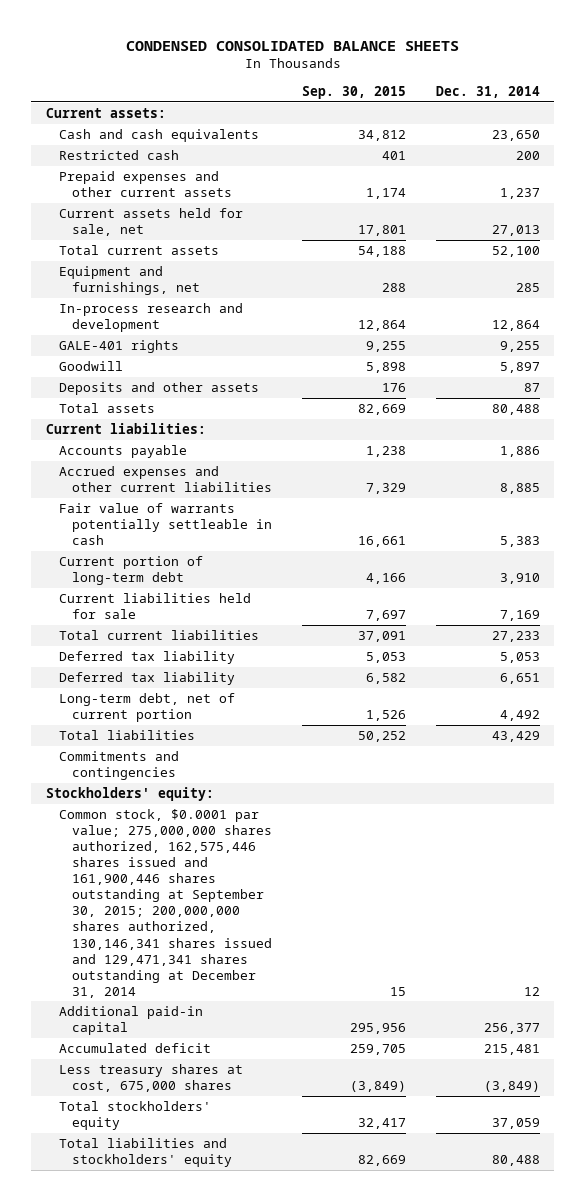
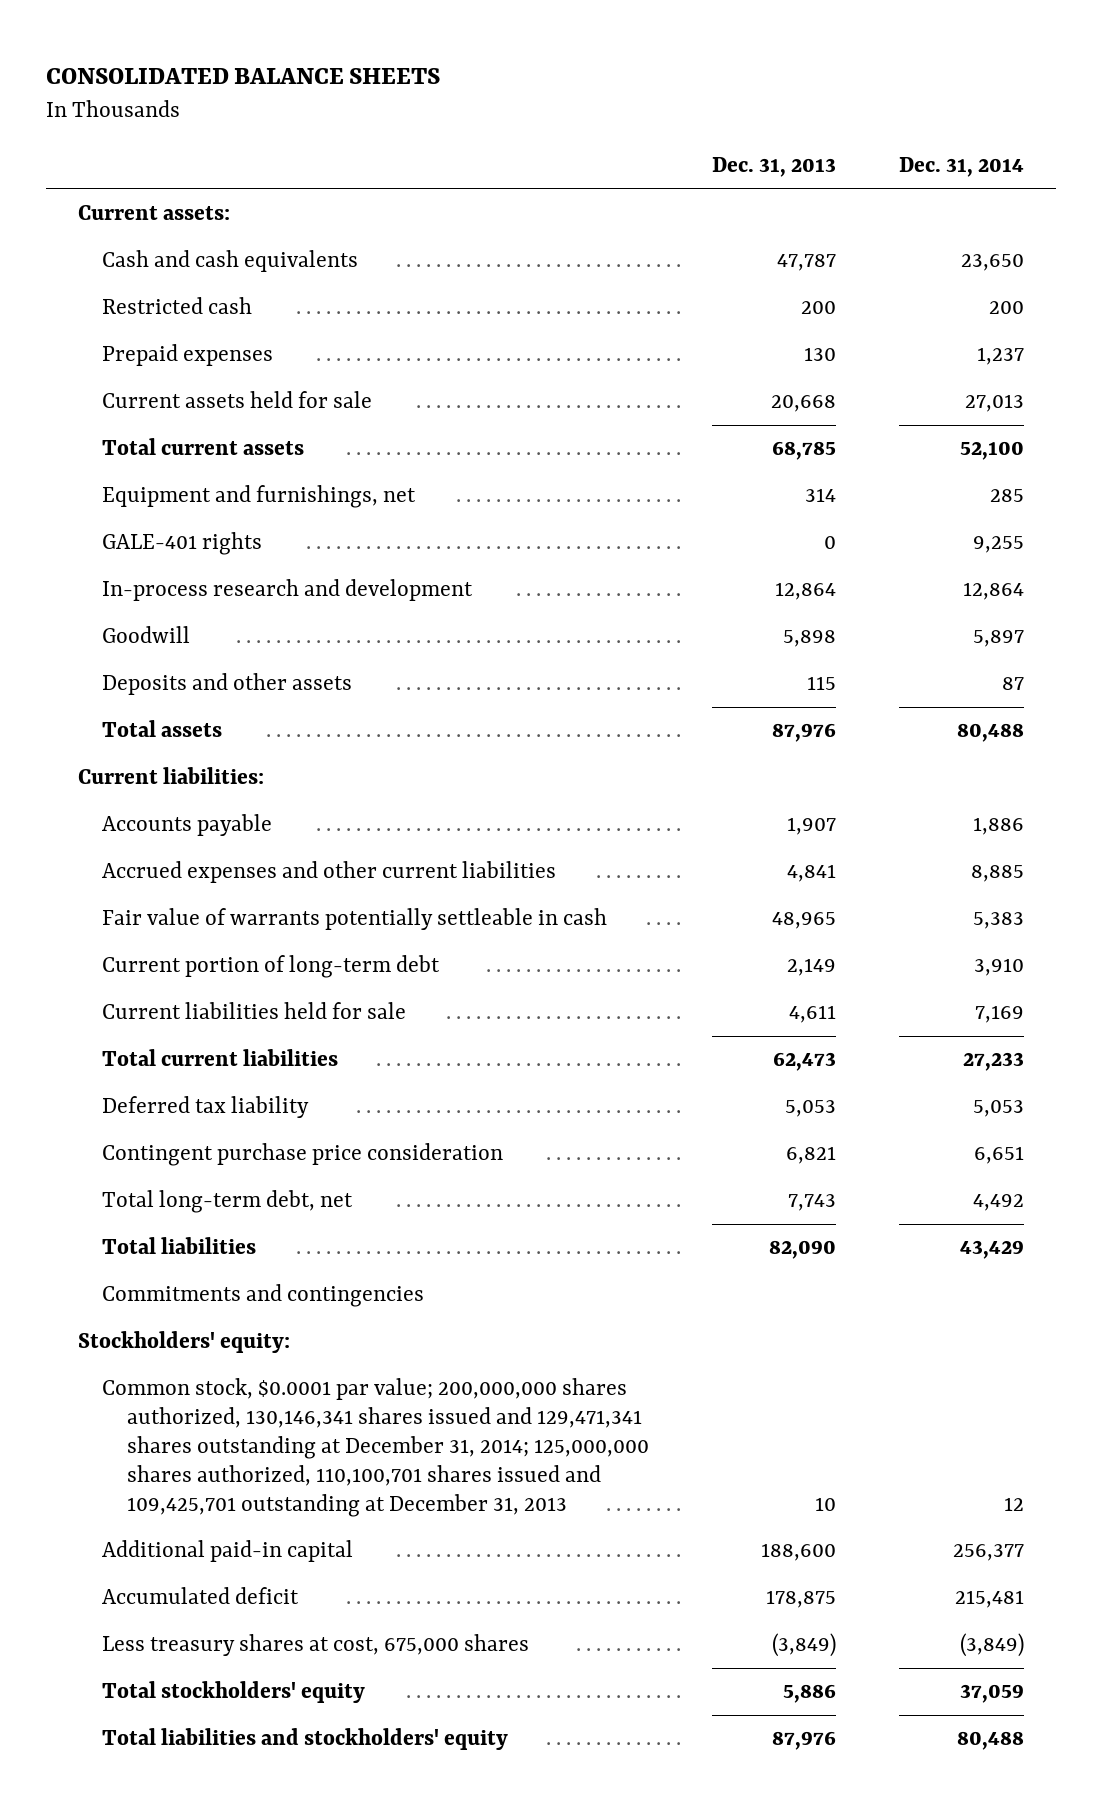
[125,40,459,51] CONDENSED CONSOLIDATED BALANCE SHEETS -> [46,68,441,85] CONSOLIDATED BALANCE SHEETS
[301,86,406,100] Sep. 30, 2015 -> none
none -> [712,157,837,178] Dec. 31, 2013
[58,171,233,198] Prepaid expenses and other current assets -> [102,344,274,367] Prepaid expenses
[58,208,243,237] Current assets held for sale, net -> [102,391,373,409] Current assets held for sale
[58,303,243,333] In-process research and development -> [102,579,474,602] In-process research and development
[58,672,235,686] Deferred tax liability -> [102,1143,504,1167] Contingent purchase price consideration
[58,693,235,723] Long-term debt, net of current portion -> [102,1190,354,1214] Total long-term debt, net
[58,809,273,998] Common stock, $0.0001 par value; 275,000,000 shares authorized, 162,575,446 shares issued and 161,900,446 shares outstanding at September 30, 2015; 200,000,000 shares authorized, 130,146,341 shares issued and 129,471,341 shares outstanding at December 31, 2014 -> [102,1378,650,1517] Common stock, $0.0001 par value; 200,000,000 shares authorized, 130,146,341 shares issued and 129,471,341 shares outstanding at December 31, 2014; 125,000,000 shares authorized, 110,100,701 shares issued and 109,425,701 outstanding at December 31, 2013

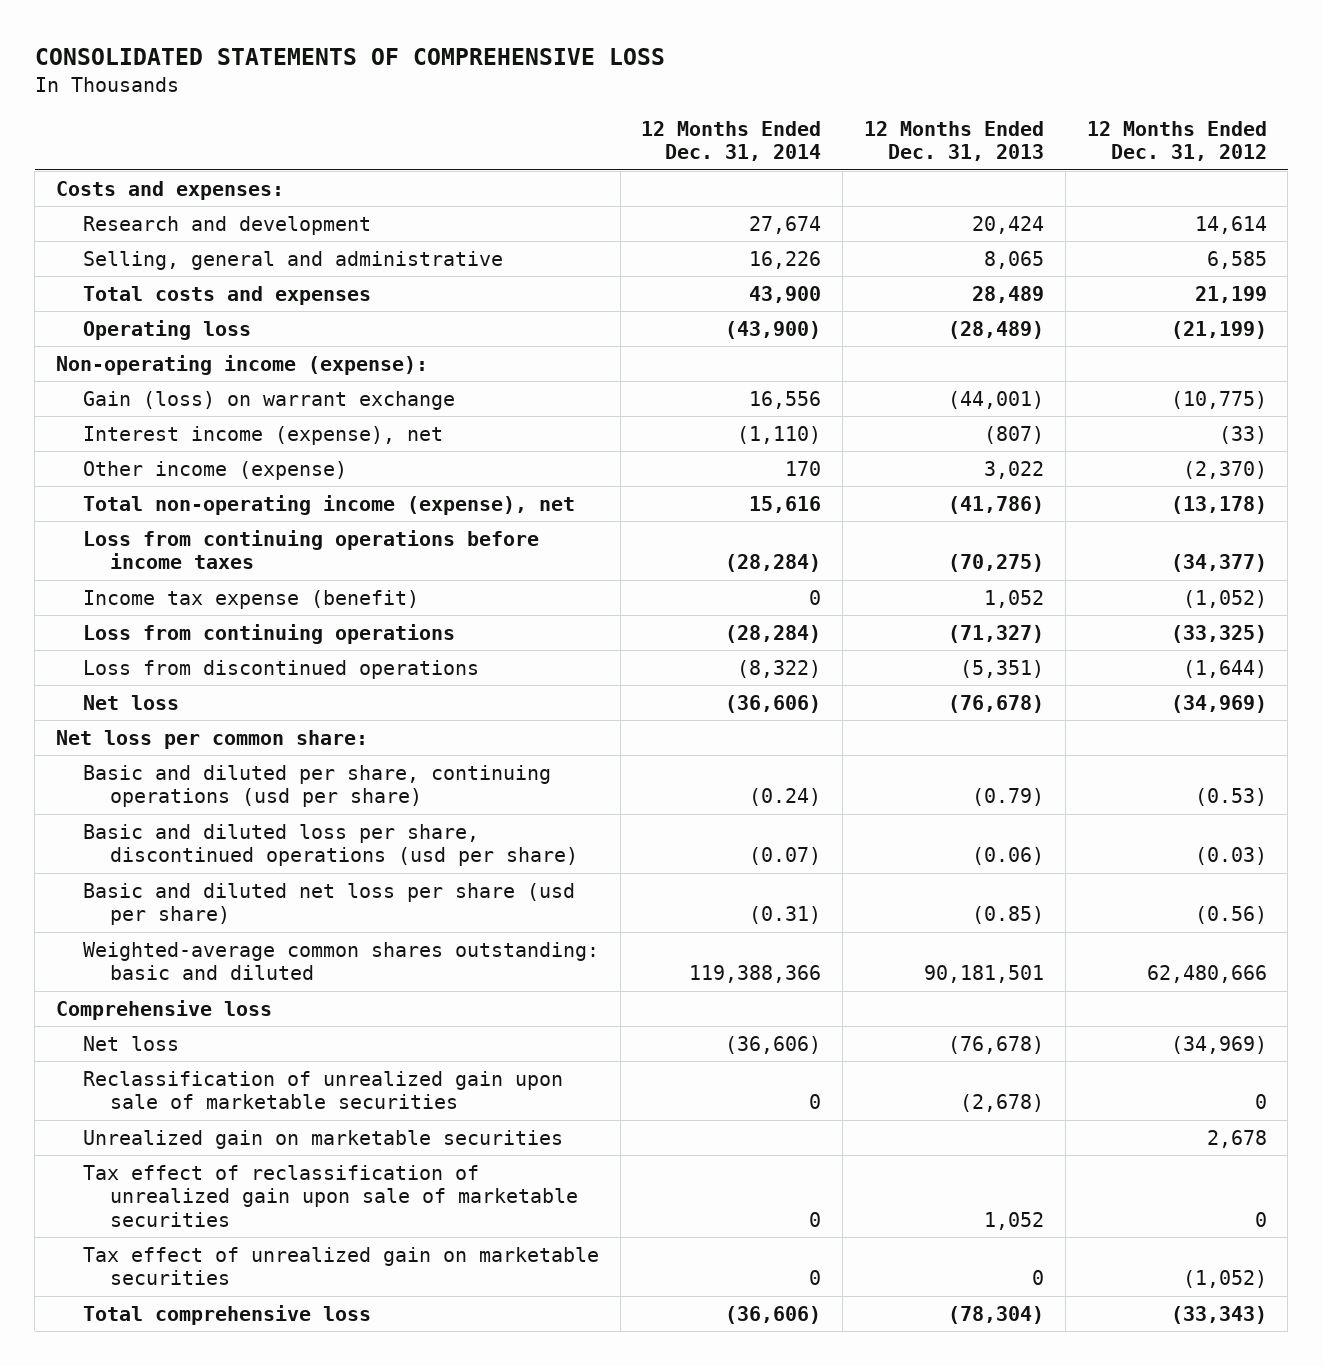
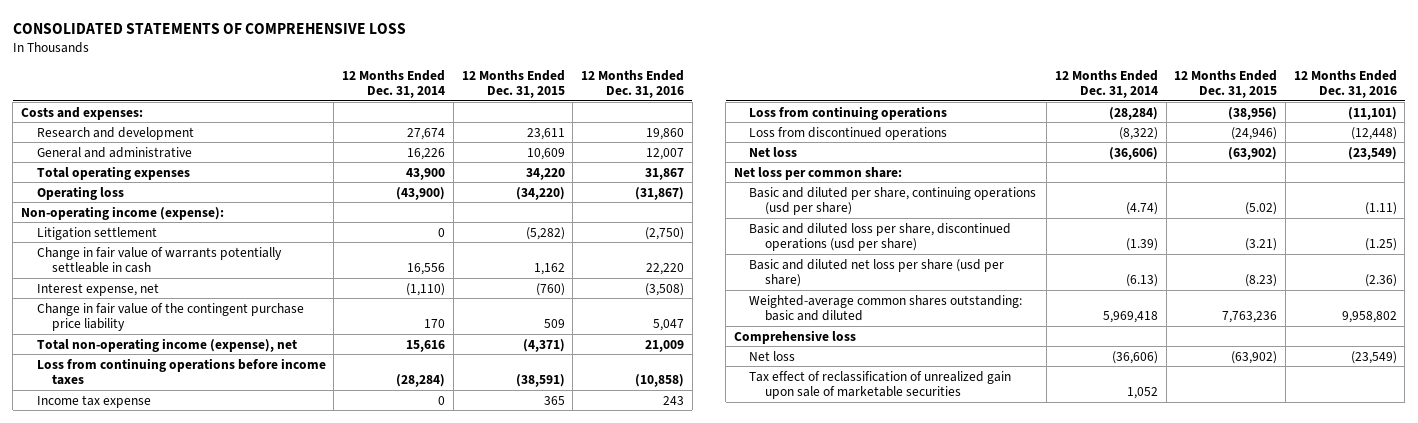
[863,120,1044,162] 12 Months Ended Dec. 31, 2013 -> none
[1086,120,1267,162] 12 Months Ended Dec. 31, 2012 -> none
none -> [461,69,565,98] 12 Months Ended Dec. 31, 2015
none -> [580,69,684,98] 12 Months Ended Dec. 31, 2016
[82,250,503,270] Selling, general and administrative -> [36,146,192,158] General and administrative
[82,285,371,305] Total costs and expenses -> [36,165,190,180] Total operating expenses
none -> [36,226,157,240] Litigation settlement
[82,390,455,410] Gain (loss) on warrant exchange -> [36,246,282,273] Change in fair value of warrants potentially settleable in cash
[82,425,443,445] Interest income (expense), net -> [36,282,159,296] Interest expense, net
[82,460,347,480] Other income (expense) -> [36,302,304,331] Change in fair value of the contingent purchase price liability
[82,589,419,609] Income tax expense (benefit) -> [36,394,151,408] Income tax expense
[749,788,822,807] (0.24) -> [1125,201,1158,215] (4.74)
[749,847,822,866] (0.07) -> [1125,237,1158,251] (1.39)
[749,906,822,925] (0.31) -> [1125,273,1158,287] (6.13)
[689,965,822,984] 119,388,366 -> [1102,310,1158,323] 5,969,418
[82,1070,563,1110] Reclassification of unrealized gain upon sale of marketable securities -> none
[82,1129,563,1149] Unrealized gain on marketable securities -> none
[82,1246,599,1286] Tax effect of unrealized gain on marketable securities -> none
[82,1304,371,1325] Total comprehensive loss -> none
[809,1211,822,1227] 0 -> [1126,386,1158,399] 1,052

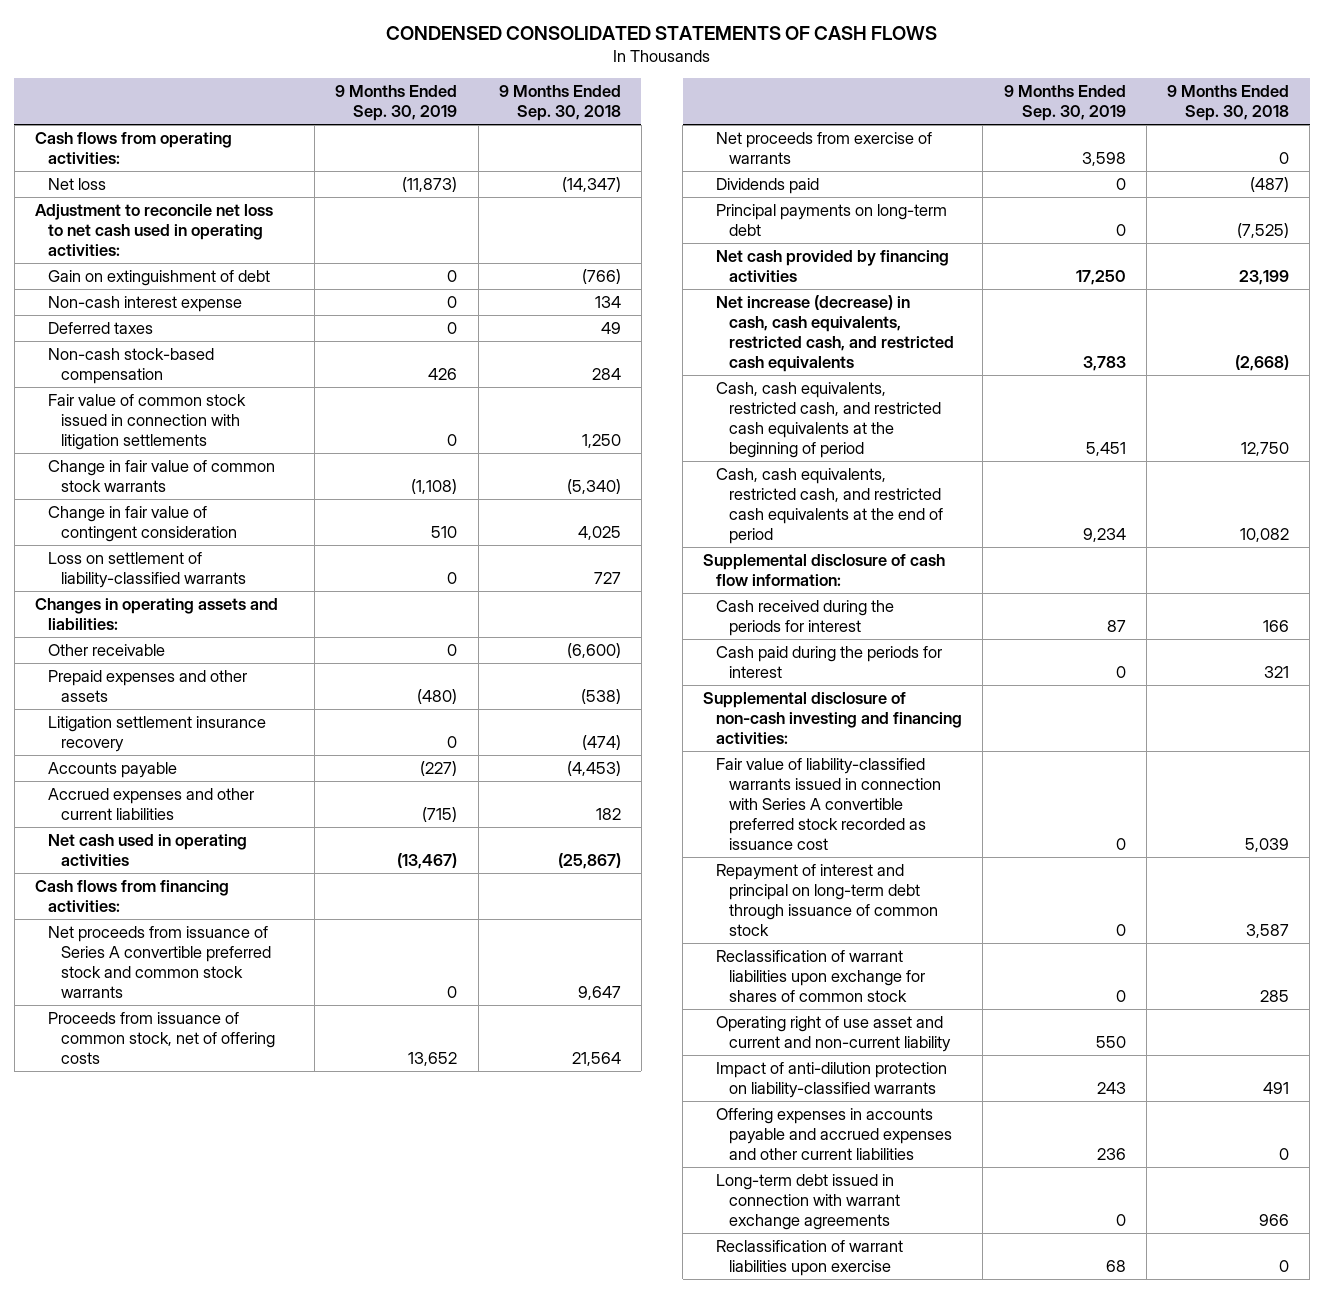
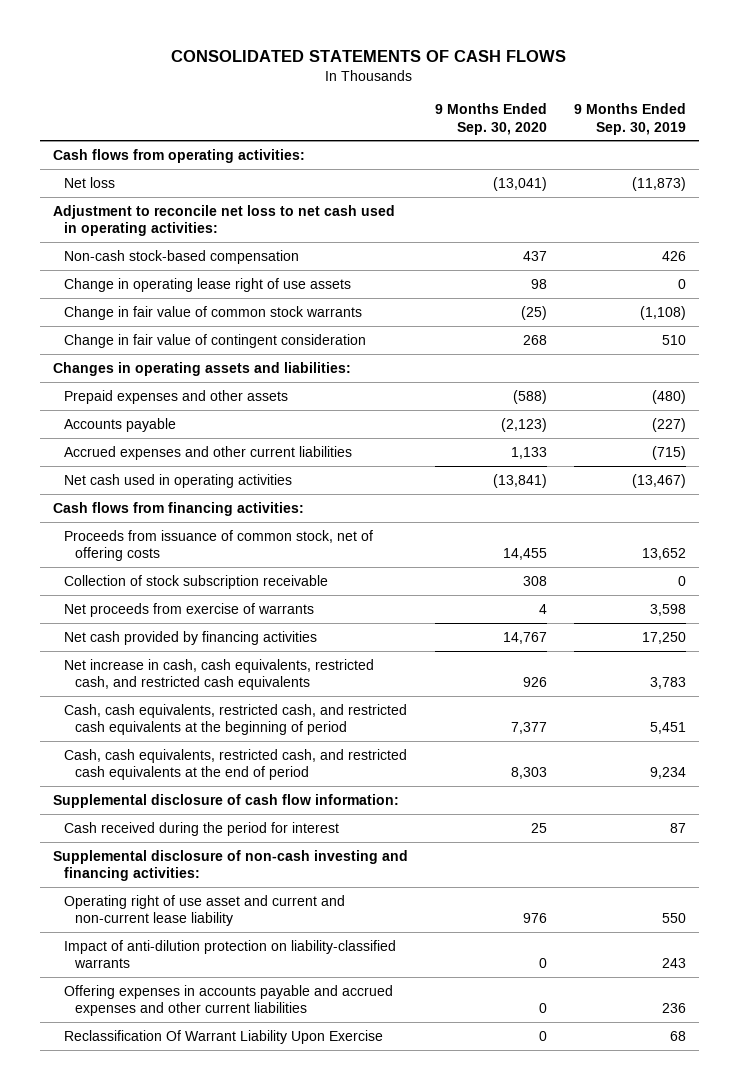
[385,25,937,40] CONDENSED CONSOLIDATED STATEMENTS OF CASH FLOWS -> [171,49,567,62] CONSOLIDATED STATEMENTS OF CASH FLOWS
[498,85,621,122] 9 Months Ended Sep. 30, 2018 -> none
none -> [434,102,547,135] 9 Months Ended Sep. 30, 2020
[47,270,270,287] Gain on extinguishment of debt -> none
[47,296,242,313] Non-cash interest expense -> none
[47,322,153,335] Deferred taxes -> none
[47,394,246,450] Fair value of common stock issued in connection with litigation settlements -> none
none -> [64,277,352,292] Change in operating lease right of use assets
[47,552,246,588] Loss on settlement of liability-classified warrants -> none
[47,644,165,657] Other receivable -> none
[47,716,266,752] Litigation settlement insurance recovery -> none
[47,926,271,998] Net proceeds from issuance of Series A convertible preferred stock and common stock warrants -> none
none -> [64,574,329,589] Collection of stock subscription receivable
[716,178,820,195] Dividends paid -> none
[716,204,948,236] Principal payments on long-term debt -> none
[716,295,955,372] Net increase (decrease) in cash, cash equivalents, restricted cash, and restricted cash equivalents -> [64,658,375,691] Net increase in cash, cash equivalents, restricted cash, and restricted cash equivalents
[716,646,943,678] Cash paid during the periods for interest -> none
[716,600,895,636] Cash received during the periods for interest -> [64,821,340,836] Cash received during the period for interest
[716,758,942,850] Fair value of liability-classified warrants issued in connection with Series A convertible preferred stock recorded as issuance cost -> none
[716,864,939,936] Repayment of interest and principal on long-term debt through issuance of common stock -> none
[716,950,926,1002] Reclassification of warrant liabilities upon exchange for shares of common stock -> none
[716,1016,952,1052] Operating right of use asset and current and non-current liability -> [64,894,346,927] Operating right of use asset and current and non-current lease liability
[716,1174,901,1230] Long-term debt issued in connection with warrant exchange agreements -> none
[716,1240,904,1276] Reclassification of warrant liabilities upon exercise -> [64,1029,384,1044] Reclassification Of Warrant Liability Upon Exercise

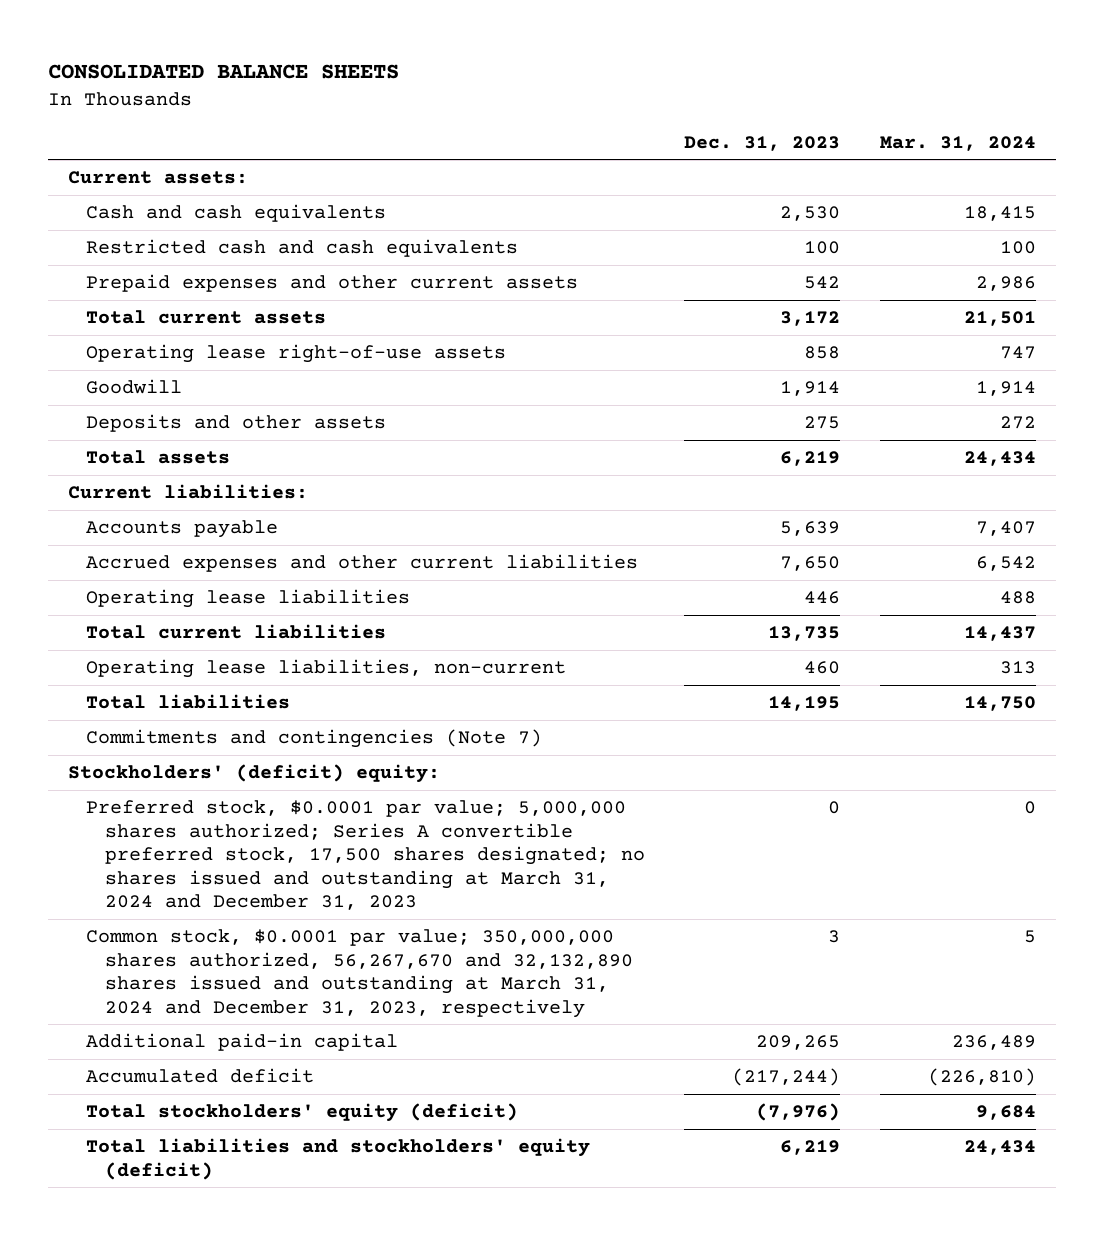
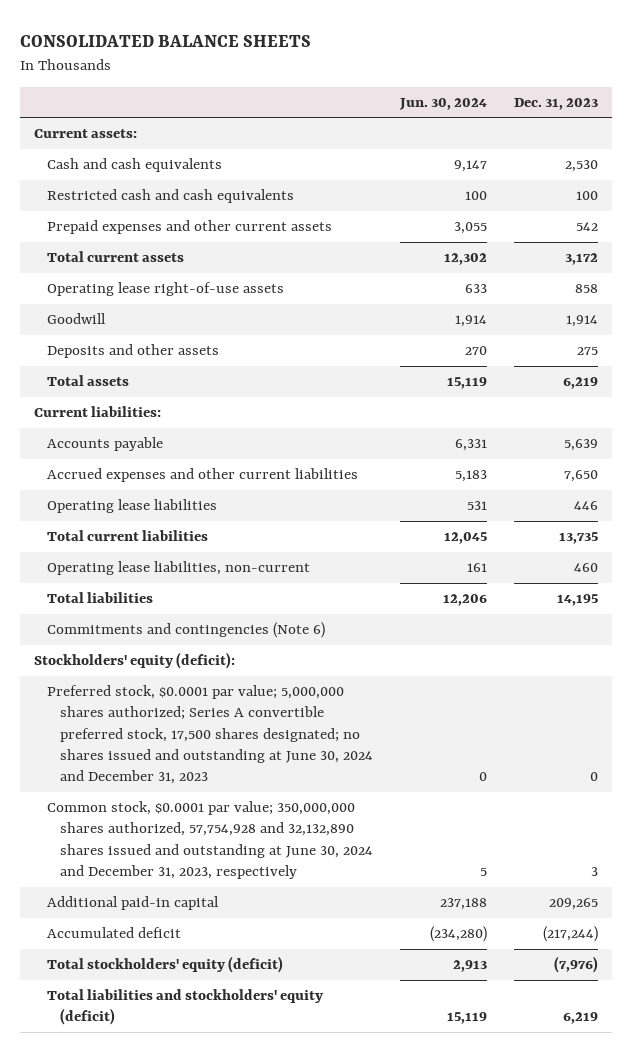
[879,135,1036,151] Mar. 31, 2024 -> none
none -> [399,98,488,111] Jun. 30, 2024
[86,729,543,749] Commitments and contingencies (Note 7) -> [46,622,325,639] Commitments and contingencies (Note 6)
[67,764,440,784] Stockholders' (deficit) equity: -> [33,652,235,670] Stockholders' equity (deficit):
[86,800,645,911] Preferred stock, $0.0001 par value; 5,000,000 shares authorized; Series A convertible preferred stock, 17,500 shares designated; no shares issued and outstanding at March 31, 2024 and December 31, 2023 -> [46,685,374,785] Preferred stock, $0.0001 par value; 5,000,000 shares authorized; Series A convertible preferred stock, 17,500 shares designated; no shares issued and outstanding at June 30, 2024 and December 31, 2023
[86,929,633,1018] Common stock, $0.0001 par value; 350,000,000 shares authorized, 56,267,670 and 32,132,890 shares issued and outstanding at March 31, 2024 and December 31, 2023, respectively -> [46,801,374,880] Common stock, $0.0001 par value; 350,000,000 shares authorized, 57,754,928 and 32,132,890 shares issued and outstanding at June 30, 2024 and December 31, 2023, respectively

